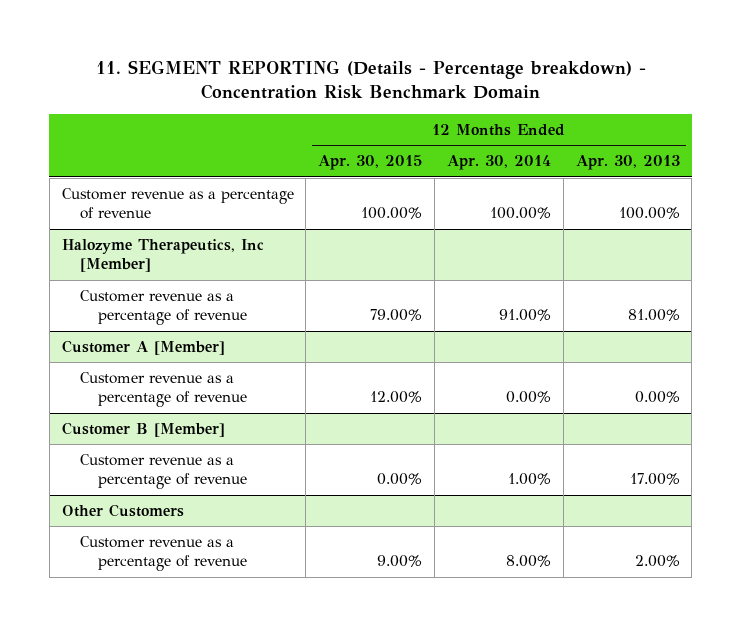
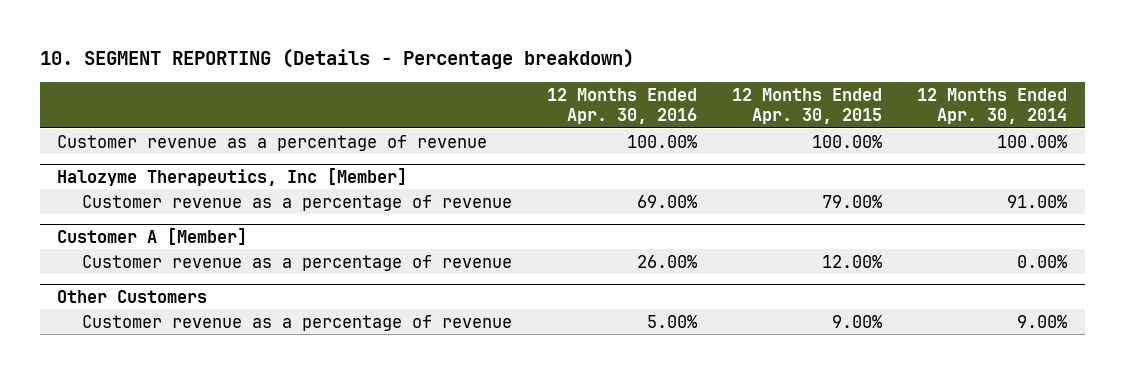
[95,59,646,99] 11. SEGMENT REPORTING (Details - Percentage breakdown) - Concentration Risk Benchmark Domain -> [39,49,634,70] 10. SEGMENT REPORTING (Details - Percentage breakdown)
[575,155,680,171] Apr. 30, 2013 -> none
none -> [546,87,697,125] 12 Months Ended Apr. 30, 2016
[61,422,225,438] Customer B [Member] -> none
[79,454,248,490] Customer revenue as a percentage of revenue -> none
[505,555,551,568] 8.00% -> [1017,314,1068,328] 9.00%

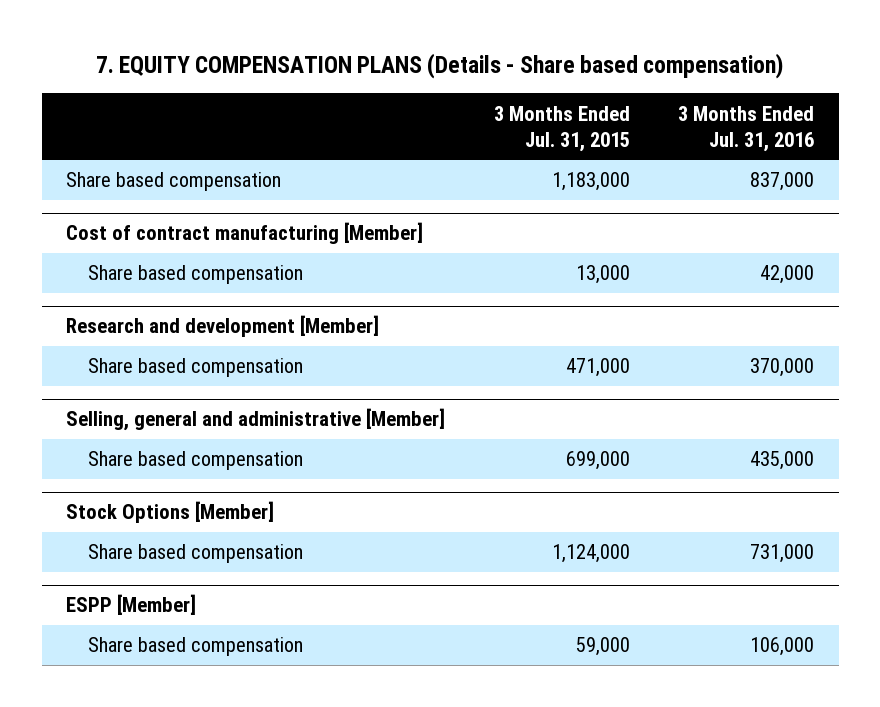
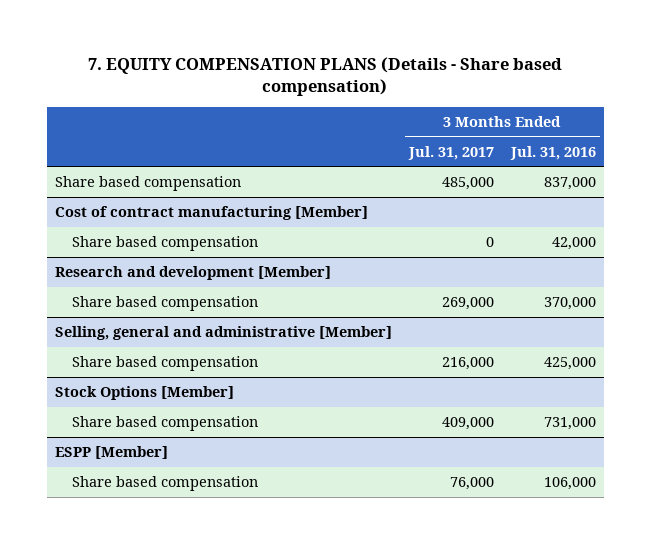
[493,105,630,152] 3 Months Ended Jul. 31, 2015 -> none
none -> [407,145,494,160] Jul. 31, 2017
[750,451,815,471] 435,000 -> [543,357,596,371] 425,000

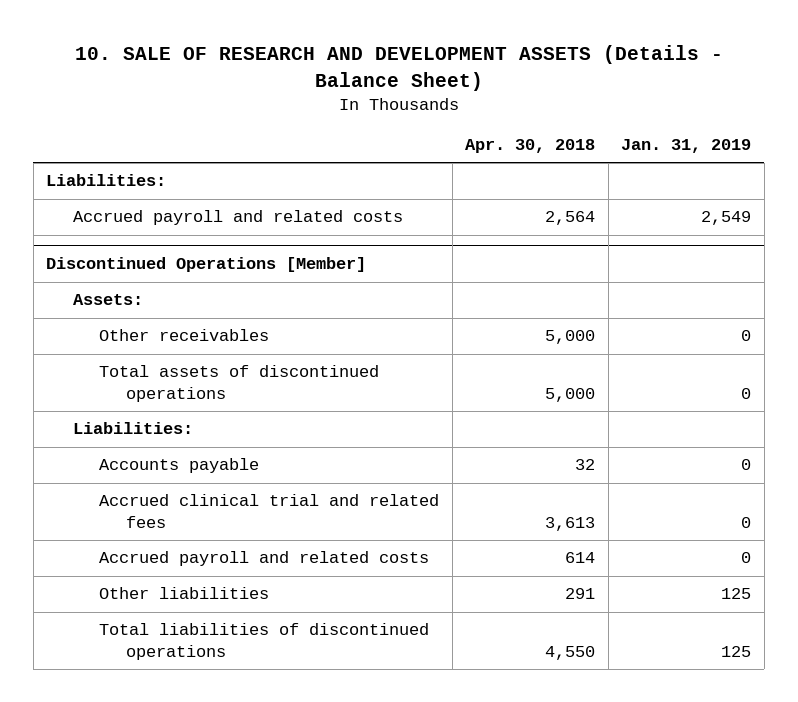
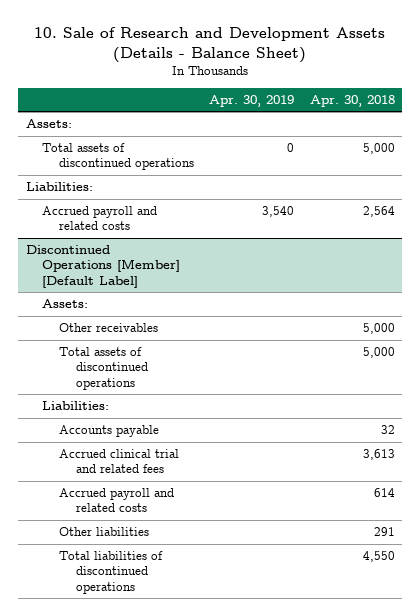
[74,44,723,91] 10. SALE OF RESEARCH AND DEVELOPMENT ASSETS (Details - Balance Sheet) -> [34,26,386,63] 10. Sale of Research and Development Assets (Details - Balance Sheet)
[621,139,752,154] Jan. 31, 2019 -> none
none -> [209,94,295,107] Apr. 30, 2019
none -> [25,119,72,129] Assets:
none -> [42,143,195,171] Total assets of discontinued operations
[46,257,367,273] Discontinued Operations [Member] -> [25,245,181,288] Discontinued Operations [Member] [Default Label]

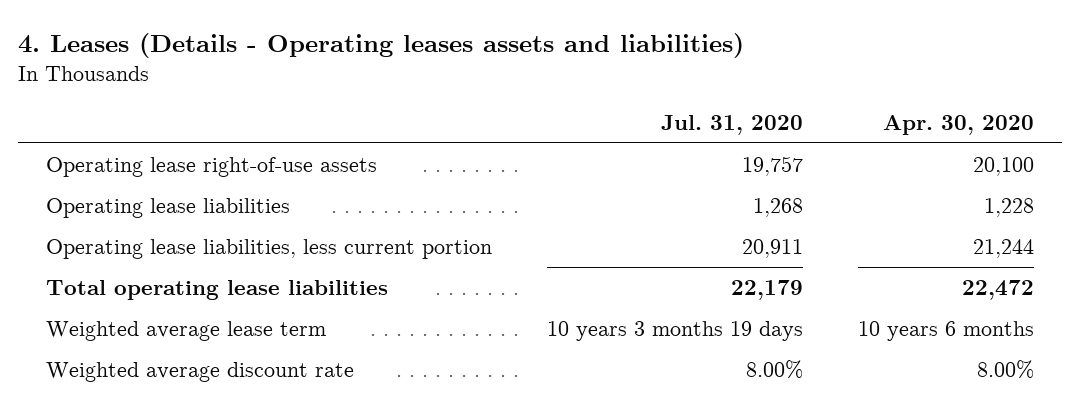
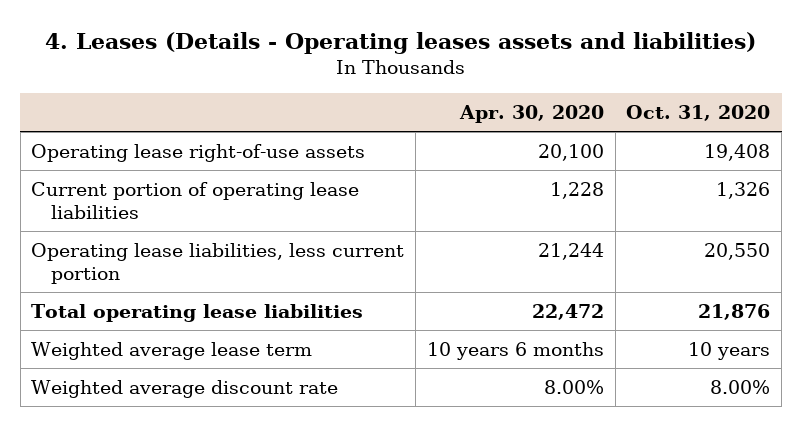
[660,114,803,135] Jul. 31, 2020 -> none
none -> [626,104,771,121] Oct. 31, 2020
[45,197,290,218] Operating lease liabilities -> [31,181,360,220] Current portion of operating lease liabilities

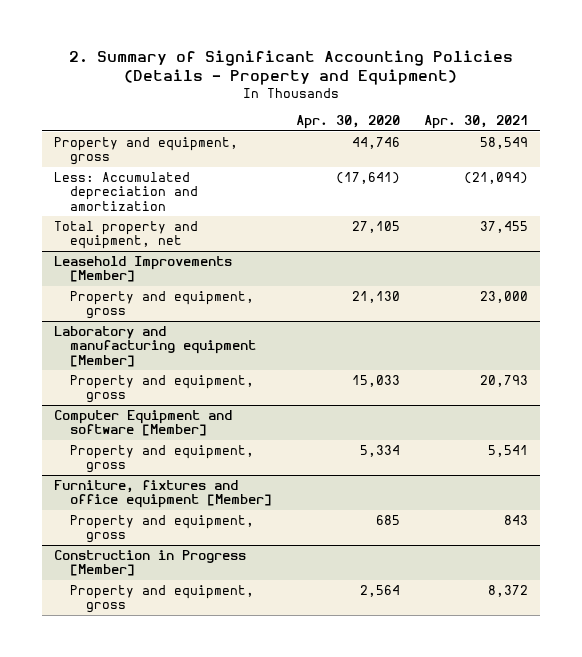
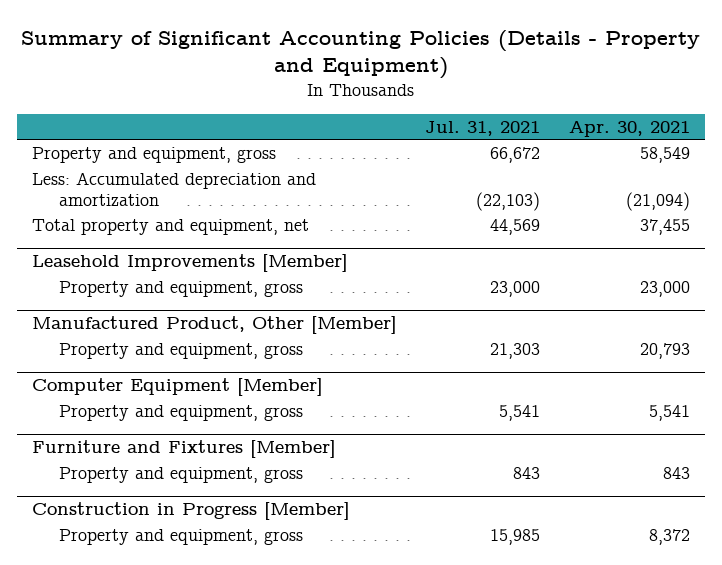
[69,49,514,86] 2. Summary of Significant Accounting Policies (Details - Property and Equipment) -> [20,29,700,80] Summary of Significant Accounting Policies (Details - Property and Equipment)
[296,115,401,130] Apr. 30, 2020 -> none
none -> [425,120,541,136] Jul. 31, 2021
[54,325,257,368] Laboratory and manufacturing equipment [Member] -> [31,316,397,335] Manufactured Product, Other [Member]
[54,409,233,437] Computer Equipment and software [Member] -> [31,378,323,397] Computer Equipment [Member]
[54,479,273,509] Furniture, fixtures and office equipment [Member] -> [31,440,336,459] Furniture and Fixtures [Member]

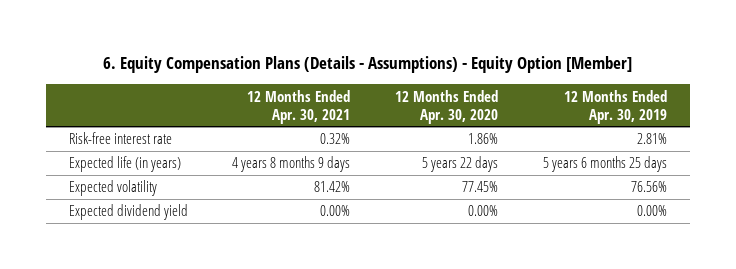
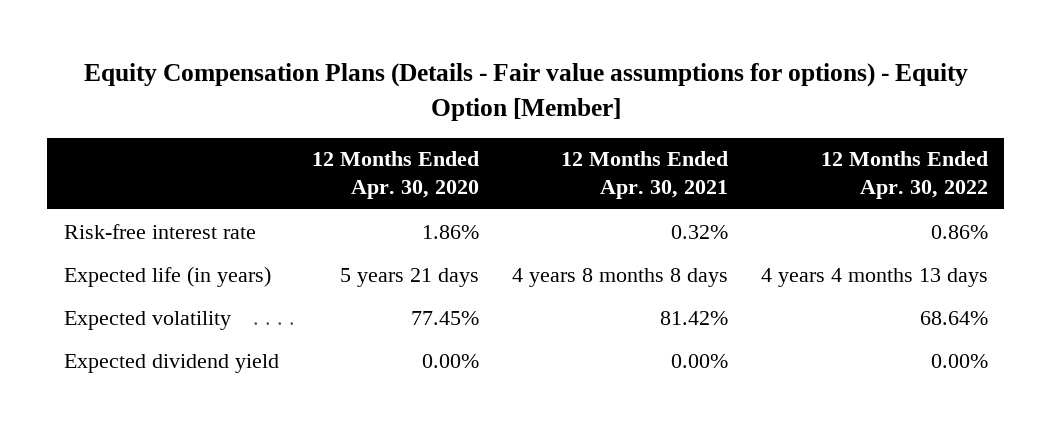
[102,56,632,74] 6. Equity Compensation Plans (Details - Assumptions) - Equity Option [Member] -> [83,63,968,121] Equity Compensation Plans (Details - Fair value assumptions for options) - Equity Option [Member]
[564,89,668,124] 12 Months Ended Apr. 30, 2019 -> none
none -> [820,151,988,200] 12 Months Ended Apr. 30, 2022
[232,156,351,173] 4 years 8 months 9 days -> [511,267,728,287] 4 years 8 months 8 days
[422,156,499,173] 5 years 22 days -> [339,267,479,287] 5 years 21 days

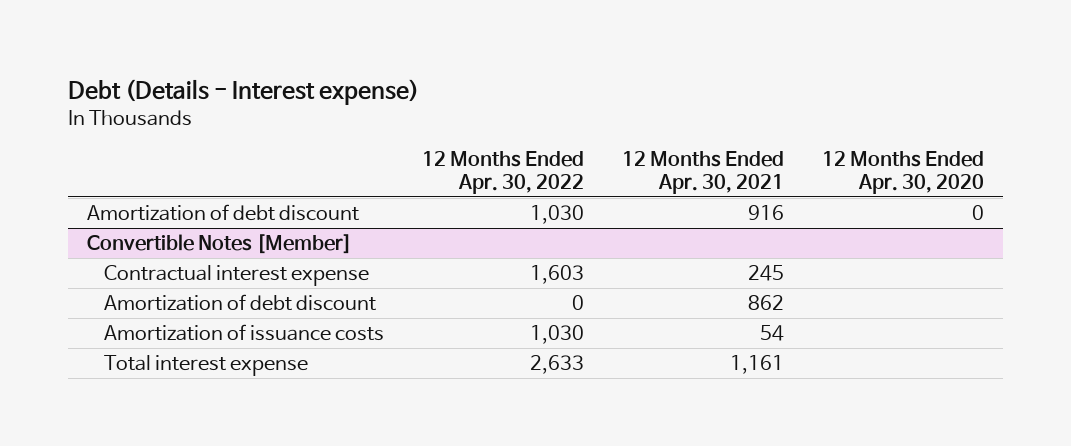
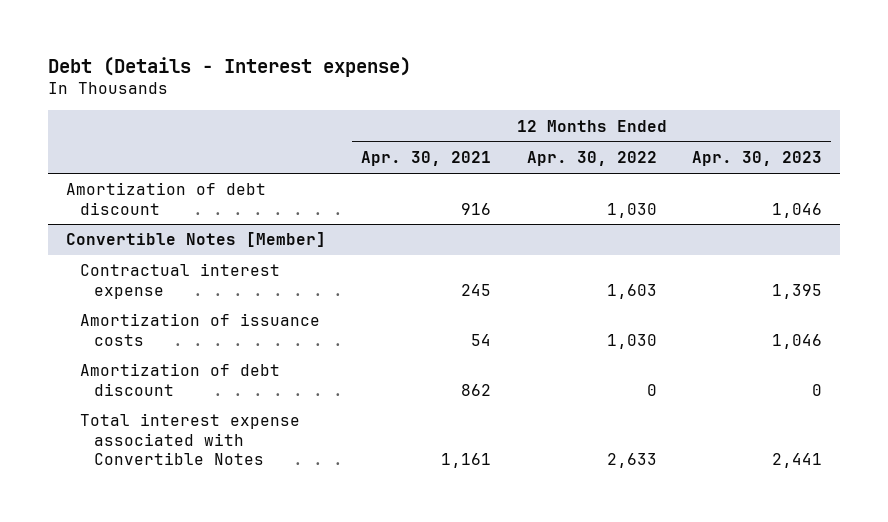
[822,151,985,194] 12 Months Ended Apr. 30, 2020 -> none
none -> [691,151,822,167] Apr. 30, 2023
[103,293,376,311] Amortization of debt discount -> [79,363,280,396] Amortization of debt discount
[103,354,308,376] Total interest expense -> [79,413,300,465] Total interest expense associated with Convertible Notes

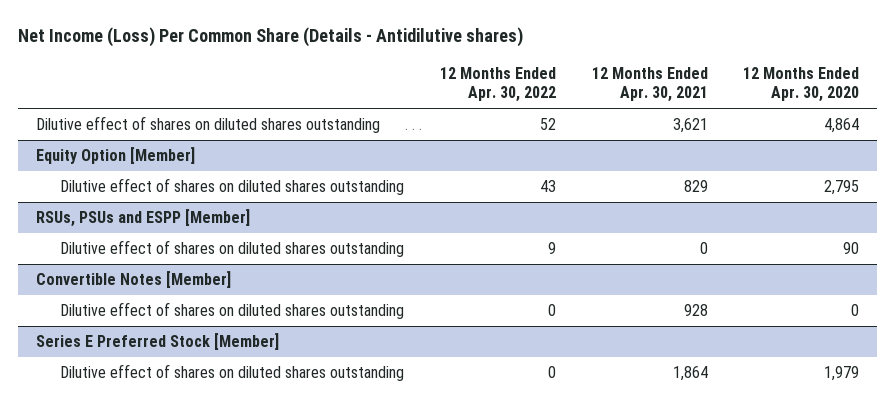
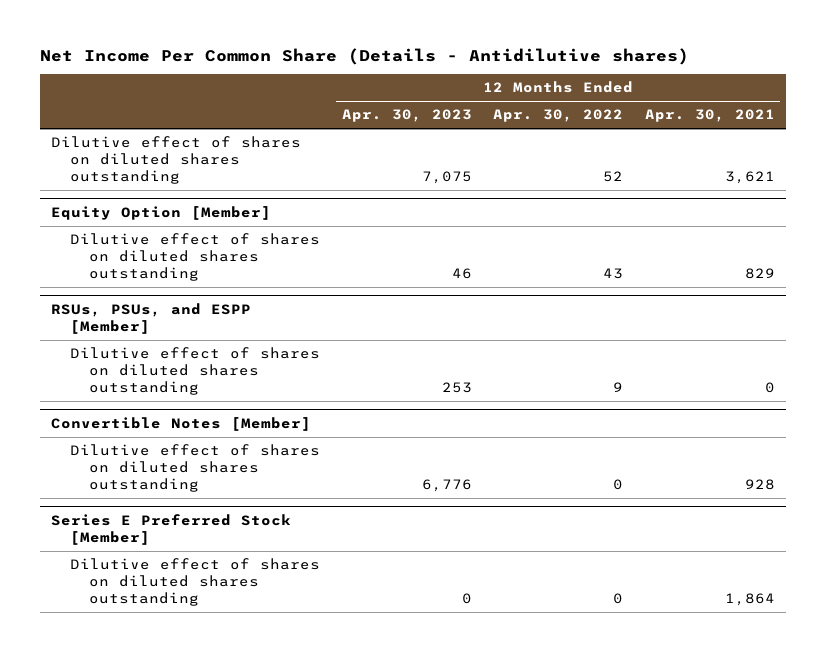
[17,27,523,48] Net Income (Loss) Per Common Share (Details - Antidilutive shares) -> [40,47,690,65] Net Income Per Common Share (Details - Antidilutive shares)
[743,67,860,103] 12 Months Ended Apr. 30, 2020 -> none
none -> [341,109,472,123] Apr. 30, 2023
[35,209,250,228] RSUs, PSUs and ESPP [Member] -> [50,302,251,334] RSUs, PSUs, and ESPP [Member]

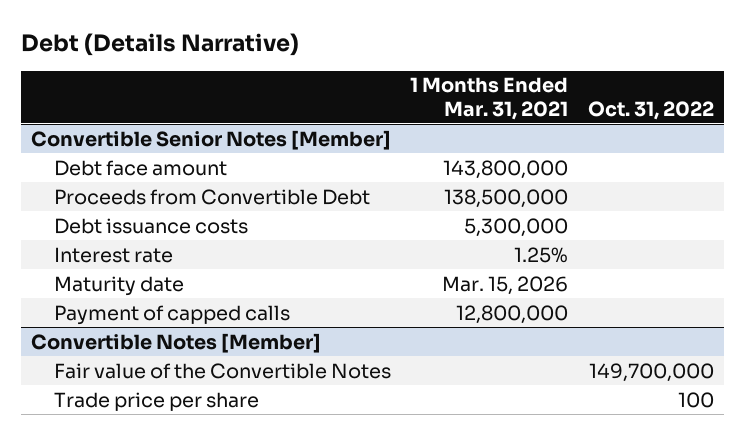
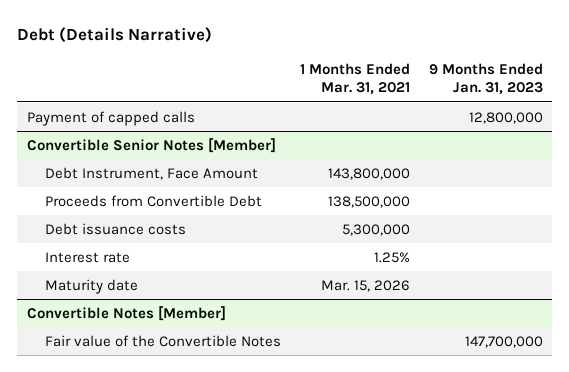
[588,100,715,120] Oct. 31, 2022 -> none
none -> [428,63,543,96] 9 Months Ended Jan. 31, 2023
none -> [26,110,195,126] Payment of capped calls
[53,159,227,176] Debt face amount -> [44,166,258,180] Debt Instrument, Face Amount
[53,304,290,325] Payment of capped calls -> none
[53,391,259,411] Trade price per share -> none

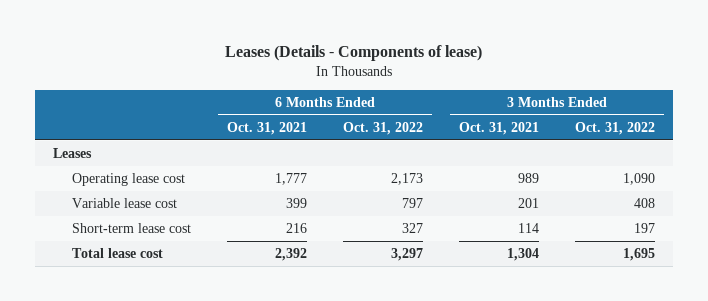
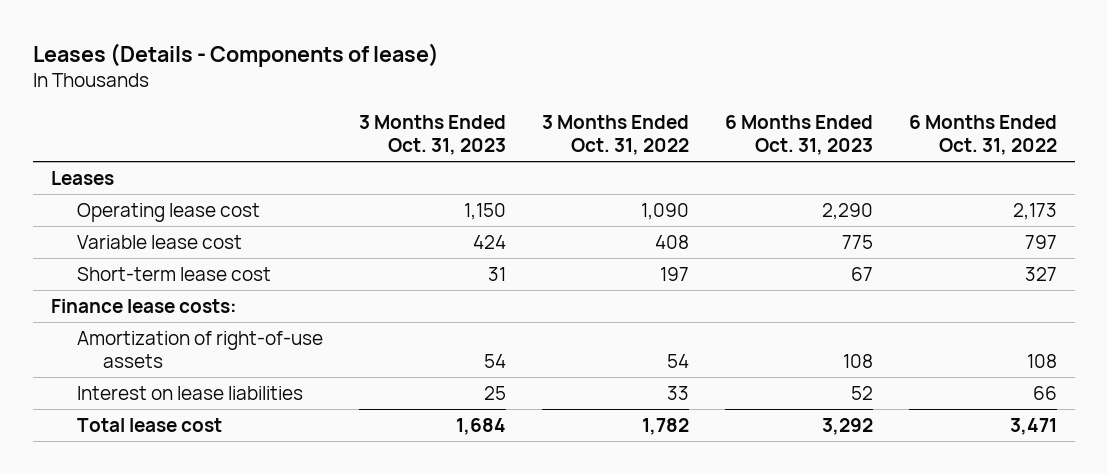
[227,121,308,135] Oct. 31, 2021 -> none
[458,121,539,135] Oct. 31, 2021 -> none
none -> [358,114,506,156] 3 Months Ended Oct. 31, 2023
none -> [724,114,873,156] 6 Months Ended Oct. 31, 2023
none -> [50,298,237,313] Finance lease costs:
none -> [76,330,323,368] Amortization of right-of-use assets
none -> [76,385,303,400] Interest on lease liabilities
[391,247,424,261] 3,297 -> [1009,417,1057,435] 3,471
[622,247,655,261] 1,695 -> [641,417,689,435] 1,782

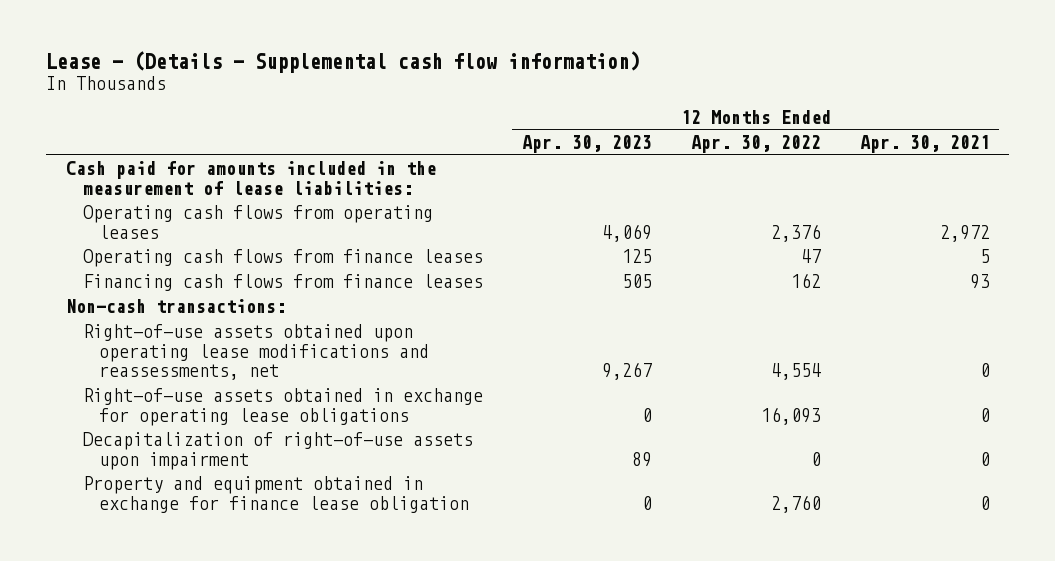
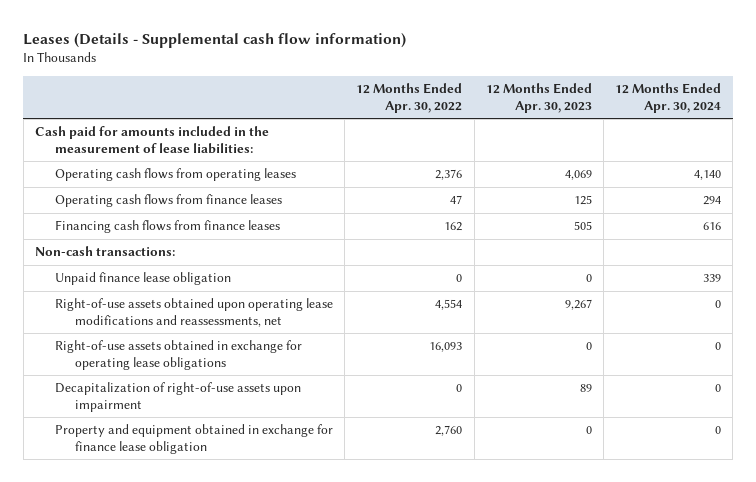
[46,51,641,74] Lease - (Details - Supplemental cash flow information) -> [23,33,407,49] Leases (Details - Supplemental cash flow information)
[859,135,990,154] Apr. 30, 2021 -> none
none -> [615,83,722,113] 12 Months Ended Apr. 30, 2024
none -> [55,272,232,286] Unpaid finance lease obligation

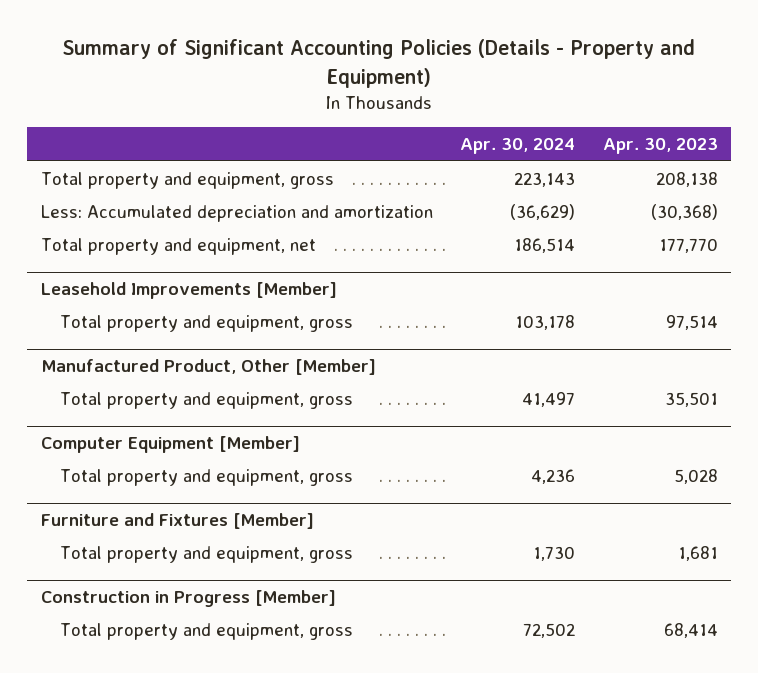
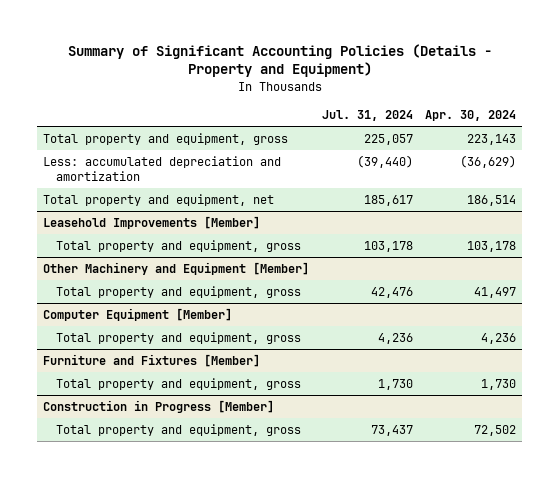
[602,138,718,155] Apr. 30, 2023 -> none
none -> [321,110,413,122] Jul. 31, 2024
[40,204,433,222] Less: Accumulated depreciation and amortization -> [42,156,281,181] Less: accumulated depreciation and amortization
[40,359,376,376] Manufactured Product, Other [Member] -> none
none -> [42,262,309,276] Other Machinery and Equipment [Member]

